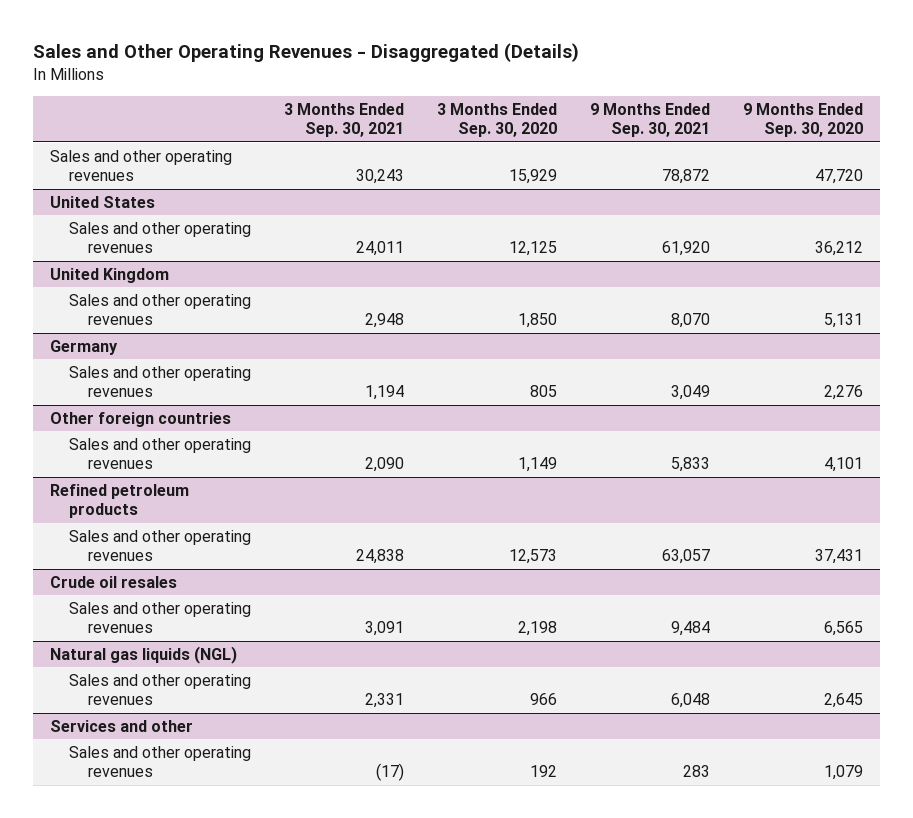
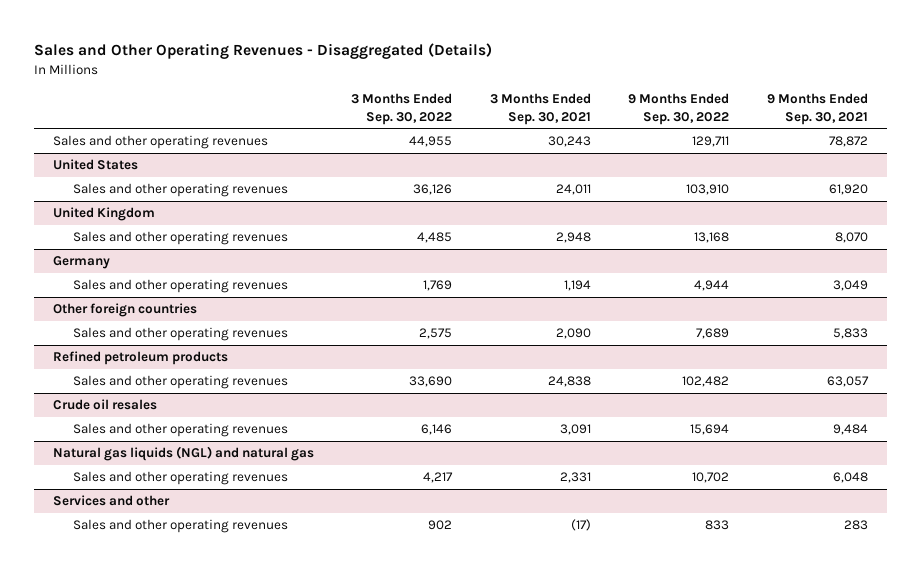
[437,102,558,138] 3 Months Ended Sep. 30, 2020 -> none
[743,102,864,138] 9 Months Ended Sep. 30, 2020 -> none
none -> [351,93,453,125] 3 Months Ended Sep. 30, 2022
none -> [628,93,730,125] 9 Months Ended Sep. 30, 2022
[49,645,237,664] Natural gas liquids (NGL) -> [52,446,314,462] Natural gas liquids (NGL) and natural gas

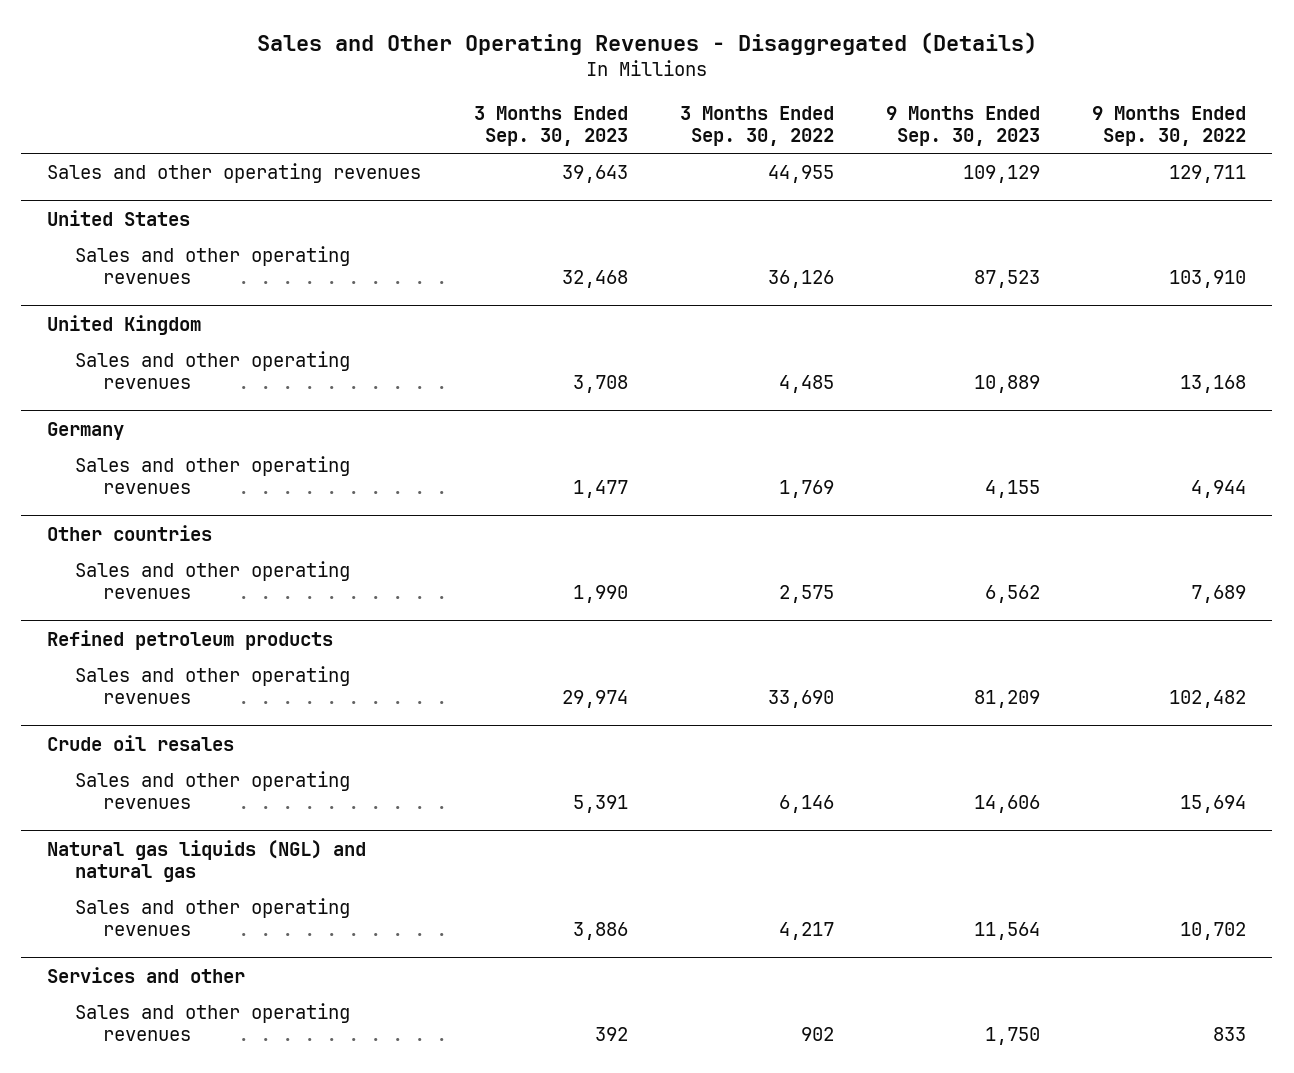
[489,93,591,125] 3 Months Ended Sep. 30, 2021 -> none
[767,93,869,125] 9 Months Ended Sep. 30, 2021 -> none
none -> [473,106,628,147] 3 Months Ended Sep. 30, 2023
none -> [886,106,1041,147] 9 Months Ended Sep. 30, 2023
[52,303,197,318] Other foreign countries -> [47,524,213,541] Other countries

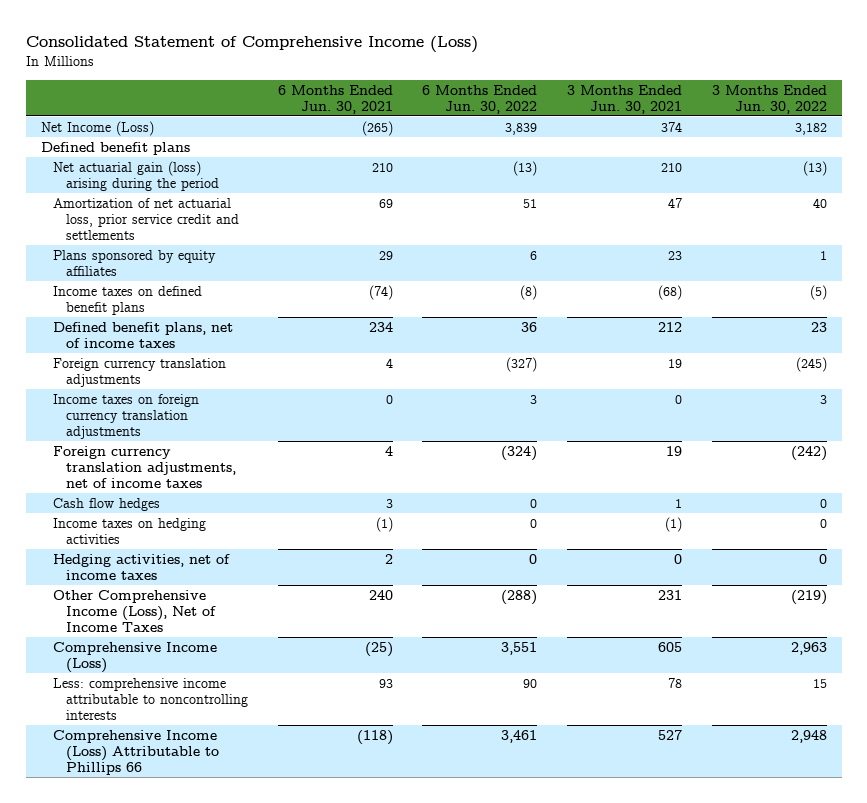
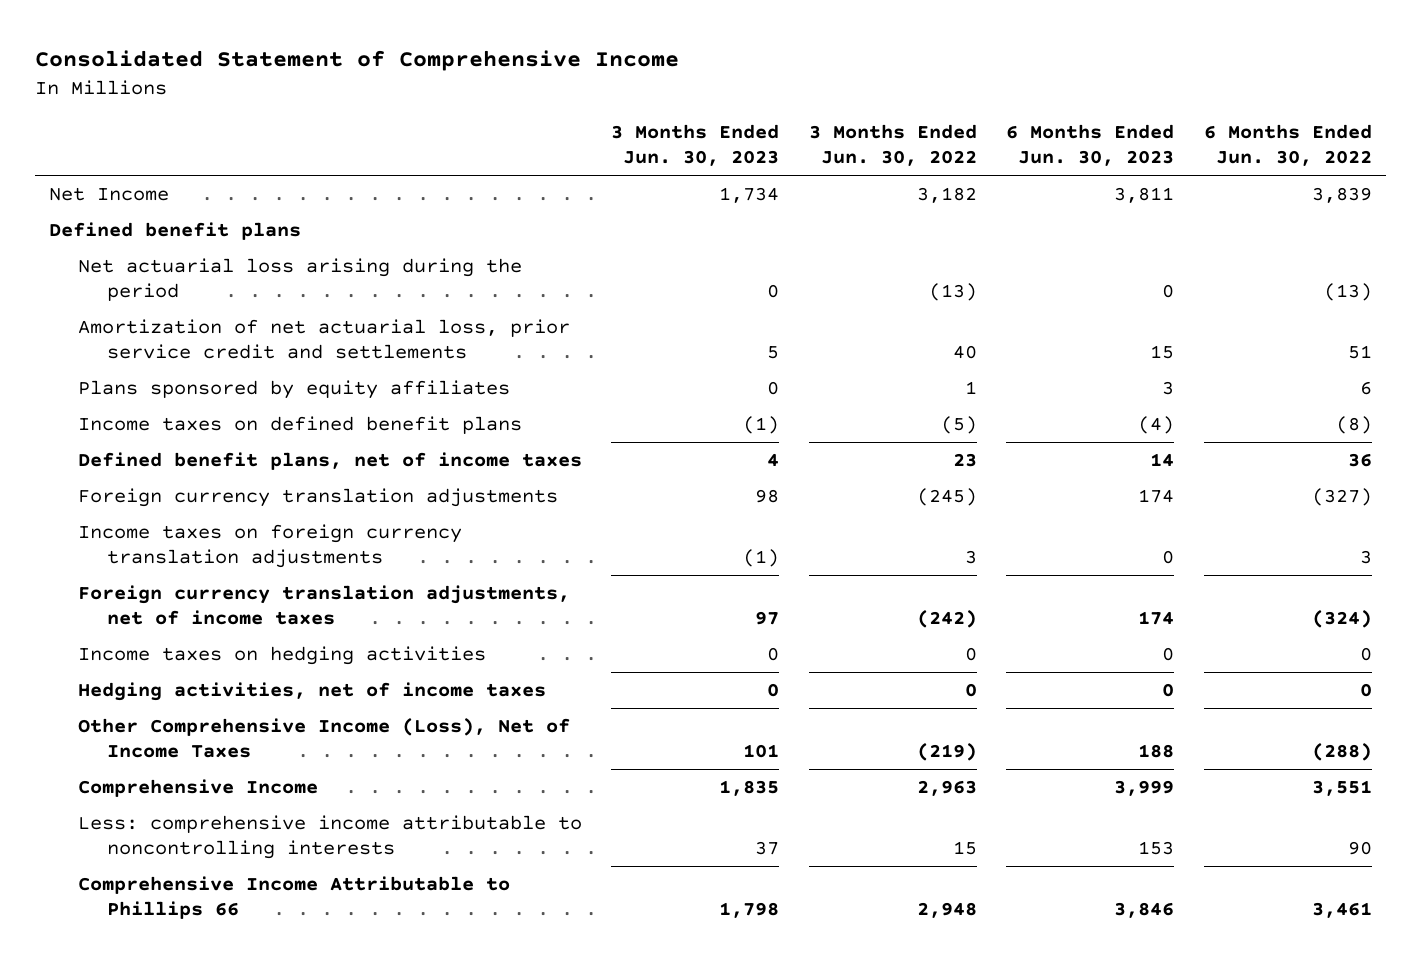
[25,36,478,54] Consolidated Statement of Comprehensive Income (Loss) -> [34,50,679,72] Consolidated Statement of Comprehensive Income
[277,84,393,114] 6 Months Ended Jun. 30, 2021 -> none
[567,84,683,114] 3 Months Ended Jun. 30, 2021 -> none
none -> [611,124,780,167] 3 Months Ended Jun. 30, 2023
none -> [1006,124,1175,167] 6 Months Ended Jun. 30, 2023
[40,120,154,136] Net Income (Loss) -> [49,186,170,201] Net Income
[53,160,220,191] Net actuarial gain (loss) arising during the period -> [78,257,523,301] Net actuarial loss arising during the period
[53,497,161,511] Cash flow hedges -> none
[53,641,218,673] Comprehensive Income (Loss) -> [78,778,319,797] Comprehensive Income
[53,729,220,775] Comprehensive Income (Loss) Attributable to Phillips 66 -> [78,875,511,919] Comprehensive Income Attributable to Phillips 66

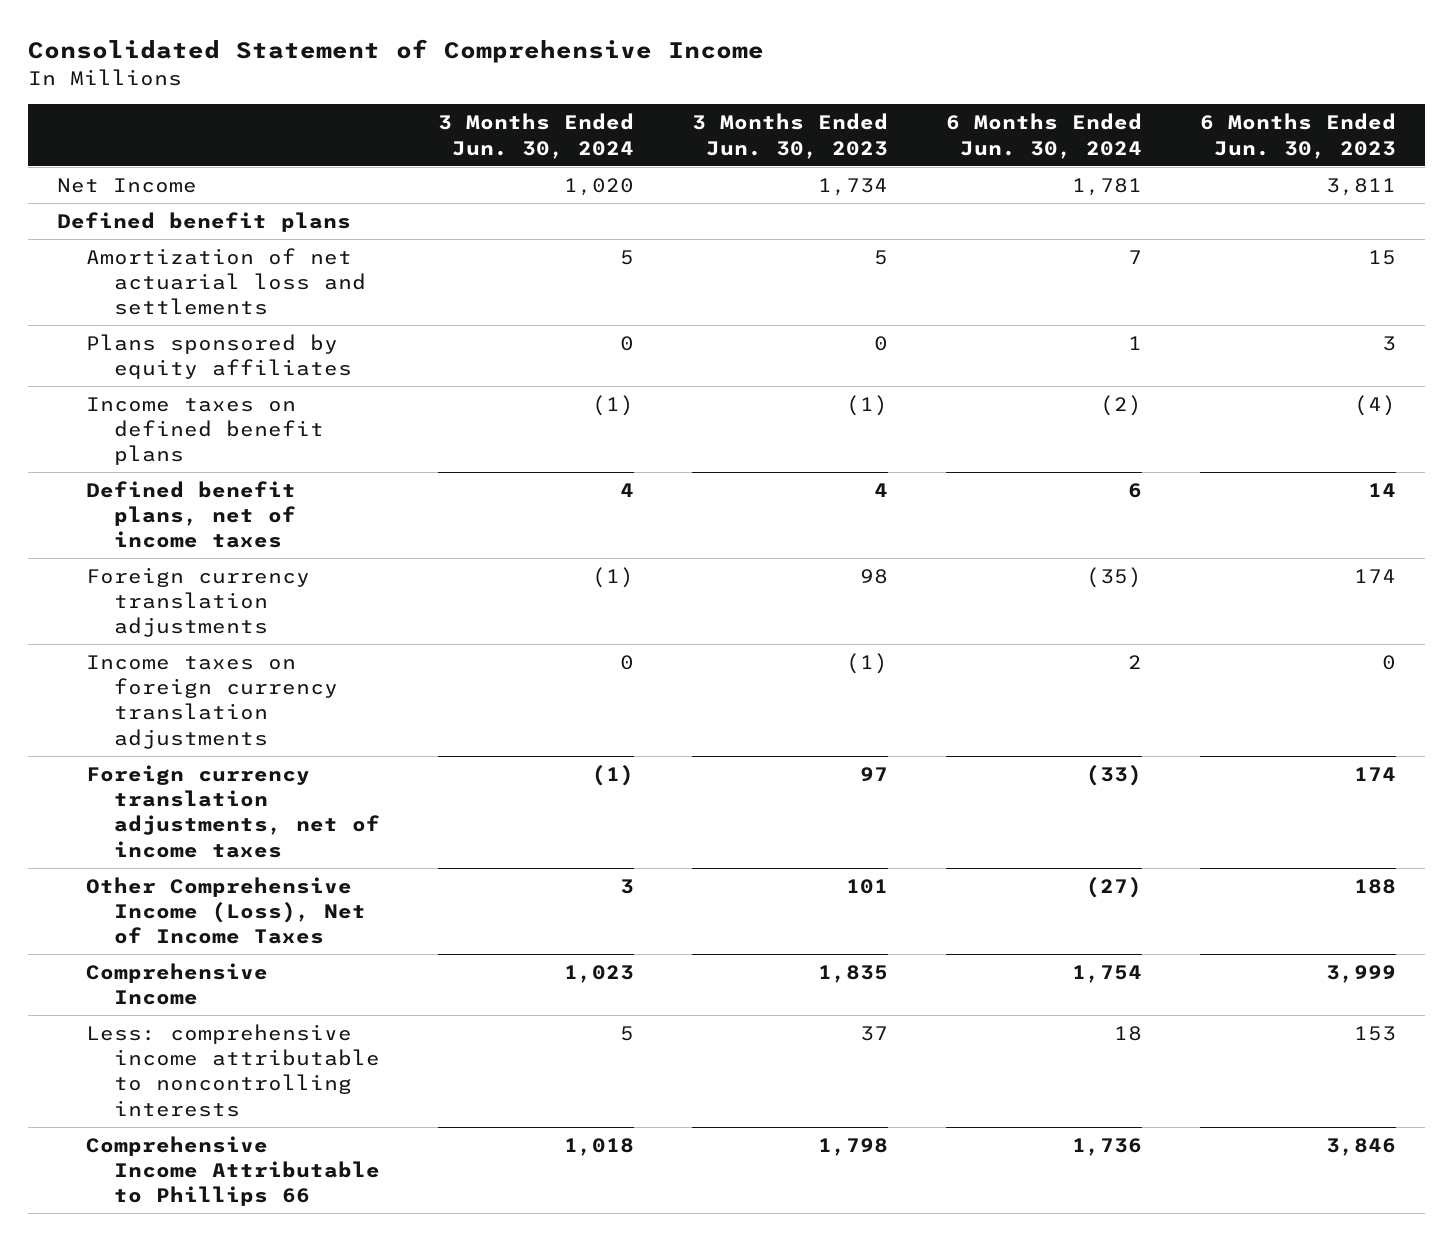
[808,124,977,167] 3 Months Ended Jun. 30, 2022 -> none
[1203,124,1372,167] 6 Months Ended Jun. 30, 2022 -> none
none -> [438,113,635,159] 3 Months Ended Jun. 30, 2024
none -> [946,113,1143,159] 6 Months Ended Jun. 30, 2024
[78,257,523,301] Net actuarial loss arising during the period -> none
[78,318,571,359] Amortization of net actuarial loss, prior service credit and settlements -> [85,247,367,316] Amortization of net actuarial loss and settlements
[78,645,487,665] Income taxes on hedging activities -> none
[78,681,547,701] Hedging activities, net of income taxes -> none

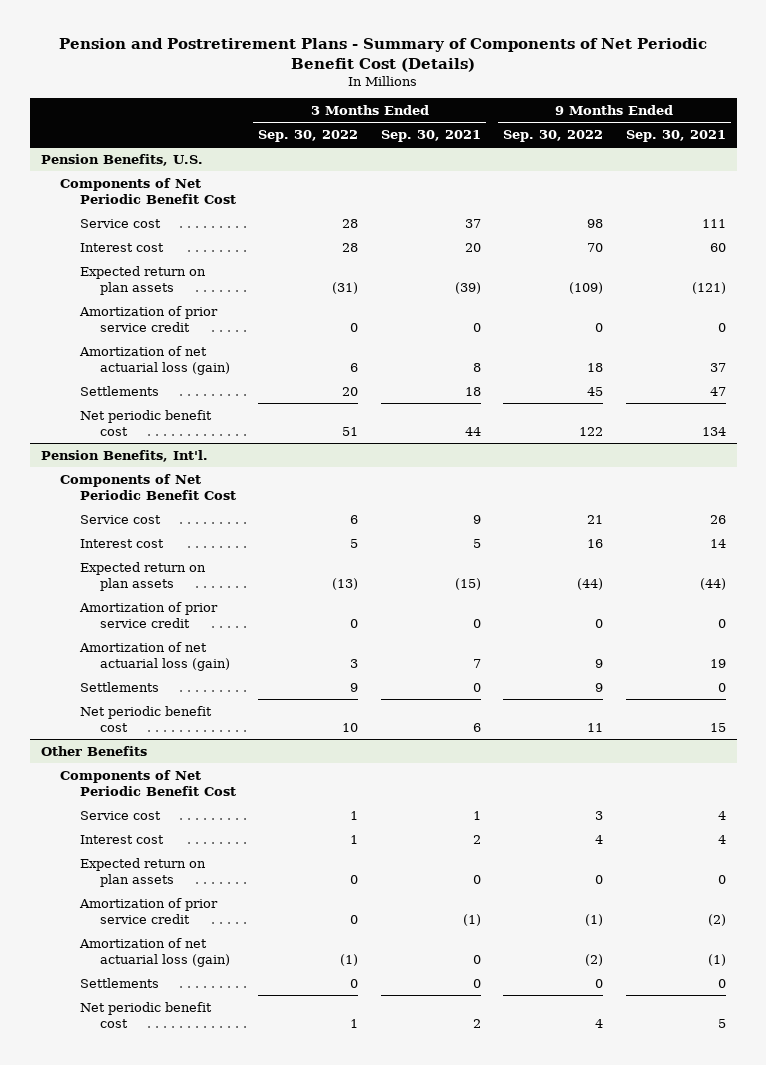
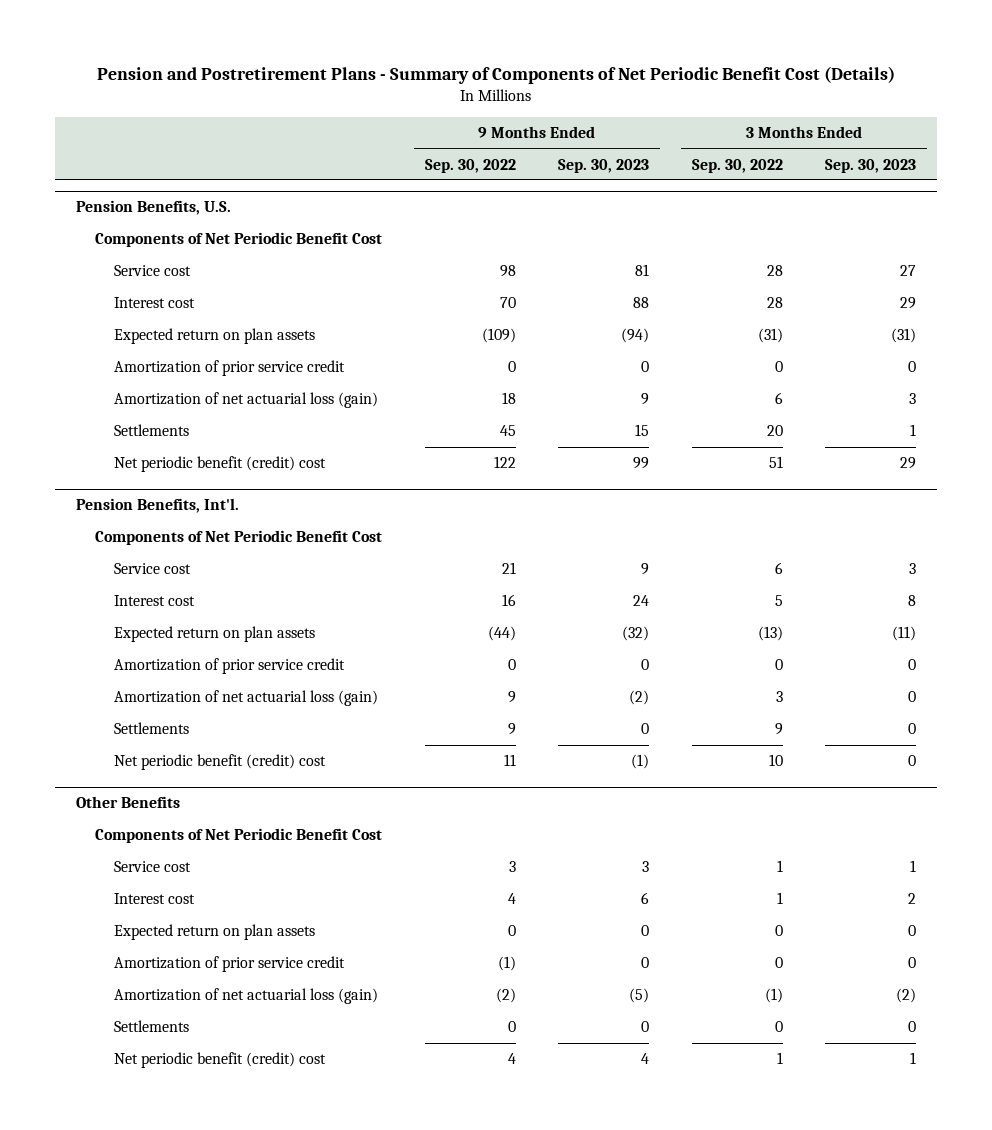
[380,129,481,142] Sep. 30, 2021 -> none
[625,129,726,142] Sep. 30, 2021 -> none
none -> [558,158,650,173] Sep. 30, 2023
none -> [825,158,917,173] Sep. 30, 2023
[80,409,213,436] Net periodic benefit cost -> [114,456,327,473] Net periodic benefit (credit) cost
[80,705,213,732] Net periodic benefit cost -> [114,754,327,771] Net periodic benefit (credit) cost
[80,1001,213,1028] Net periodic benefit cost -> [114,1052,327,1069] Net periodic benefit (credit) cost

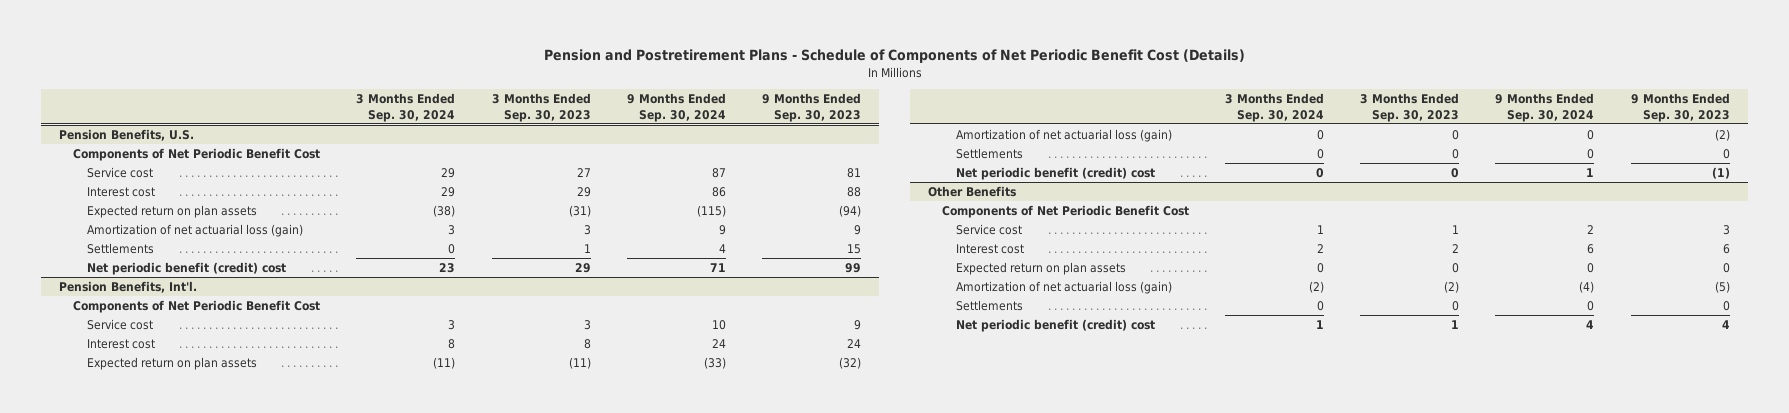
[97,65,896,84] Pension and Postretirement Plans - Summary of Components of Net Periodic Benefit Cost (Details) -> [543,49,1245,64] Pension and Postretirement Plans - Schedule of Components of Net Periodic Benefit Cost (Details)
[424,158,516,173] Sep. 30, 2022 -> none
[691,158,783,173] Sep. 30, 2022 -> none
none -> [356,93,456,122] 3 Months Ended Sep. 30, 2024
none -> [626,93,726,122] 9 Months Ended Sep. 30, 2024
[114,360,346,377] Amortization of prior service credit -> none
[114,658,346,675] Amortization of prior service credit -> none
[114,956,346,973] Amortization of prior service credit -> none

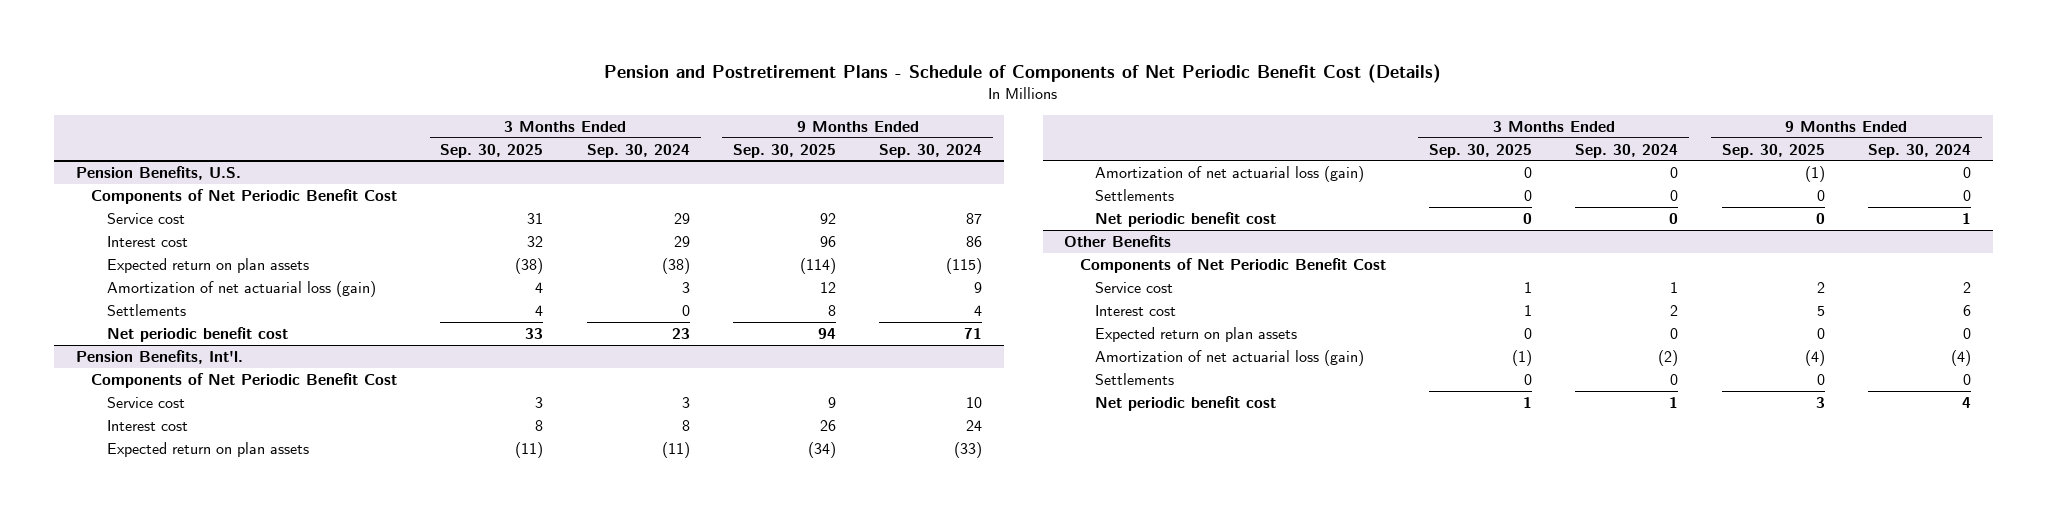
[491,93,591,122] 3 Months Ended Sep. 30, 2023 -> none
[762,93,862,122] 9 Months Ended Sep. 30, 2023 -> none
none -> [440,143,544,158] Sep. 30, 2025
none -> [732,143,836,158] Sep. 30, 2025
[86,262,286,276] Net periodic benefit (credit) cost -> [106,326,288,342] Net periodic benefit cost
[955,167,1155,181] Net periodic benefit (credit) cost -> [1095,211,1277,227] Net periodic benefit cost
[955,319,1155,333] Net periodic benefit (credit) cost -> [1095,395,1277,411] Net periodic benefit cost

